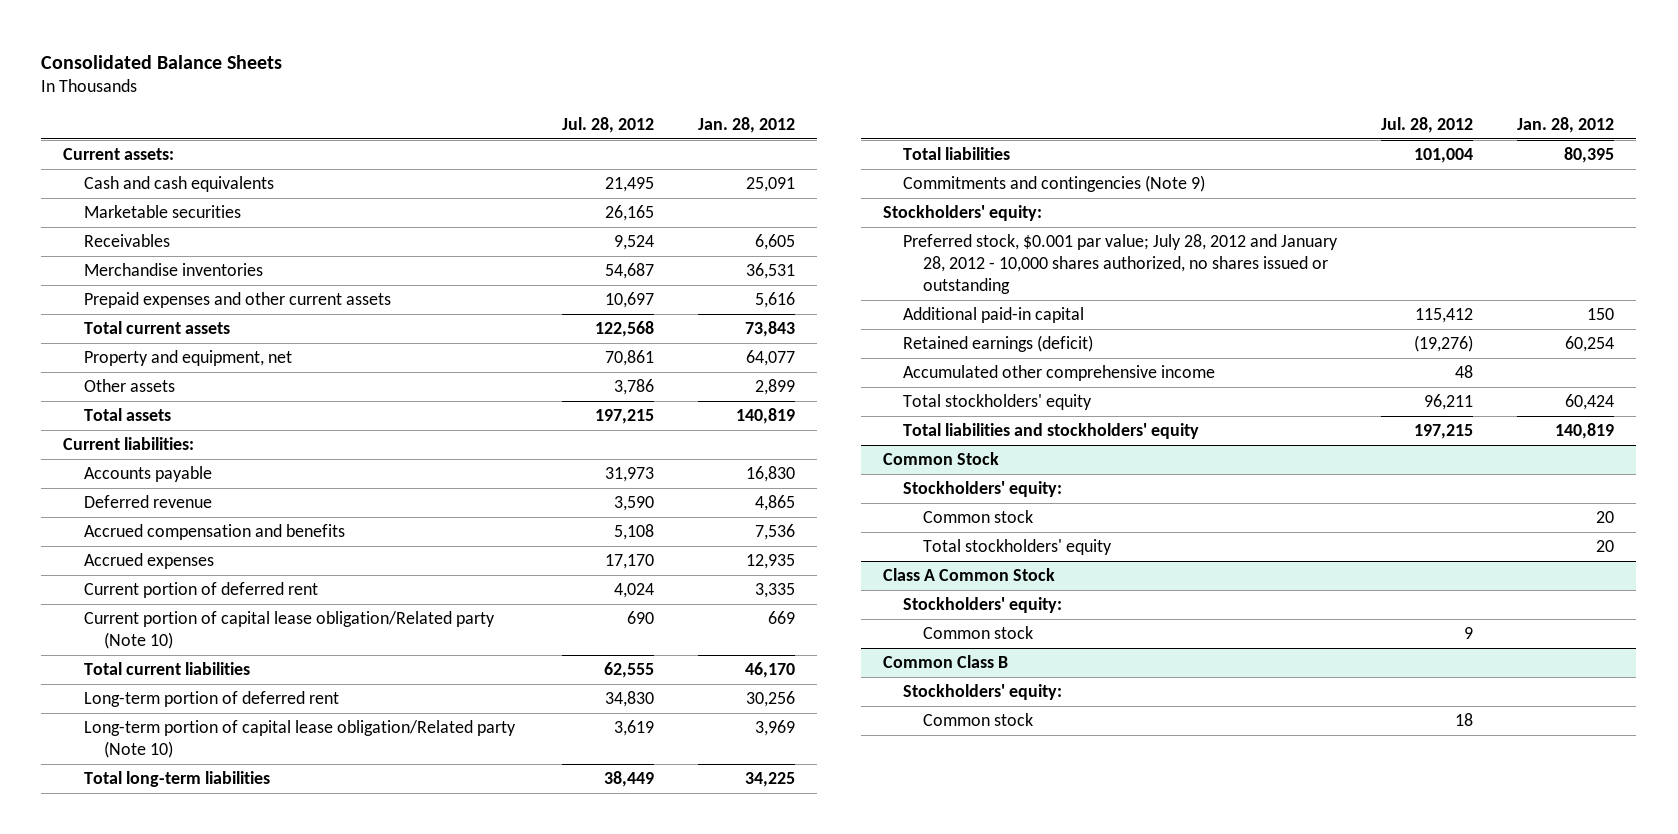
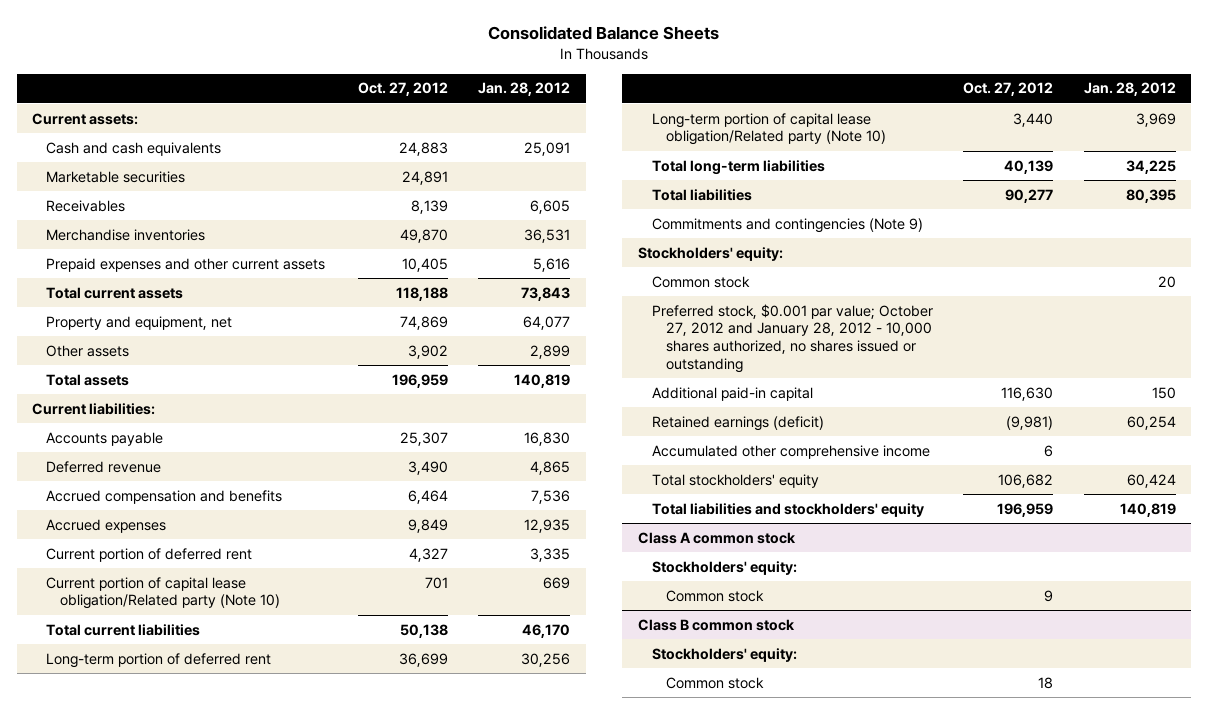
[561,117,654,134] Jul. 28, 2012 -> none
none -> [357,82,448,97] Oct. 27, 2012
none -> [651,275,750,288] Common stock
[903,234,1339,295] Preferred stock, $0.001 par value; July 28, 2012 and January 28, 2012 - 10,000 shares authorized, no shares issued or outstanding -> [651,303,933,373] Preferred stock, $0.001 par value; October 27, 2012 and January 28, 2012 - 10,000 shares authorized, no shares issued or outstanding
[882,452,999,466] Common Stock -> none
[903,481,1063,498] Stockholders' equity: -> none
[923,510,1034,524] Common stock -> none
[923,539,1113,556] Total stockholders' equity -> none
[882,568,1055,582] Class A Common Stock -> [637,531,796,544] Class A common stock
[882,655,1008,669] Common Class B -> [637,618,795,631] Class B common stock

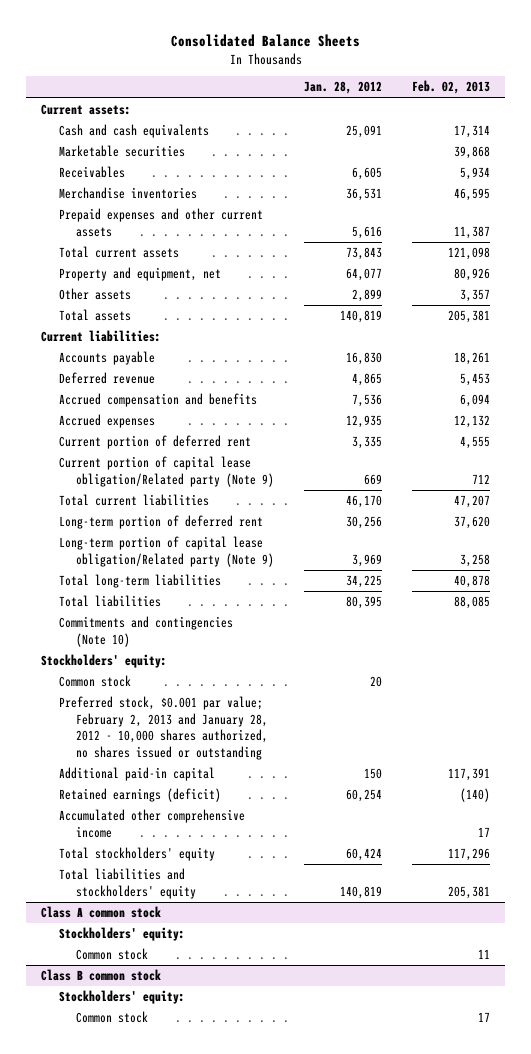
[357,82,448,97] Oct. 27, 2012 -> none
none -> [411,80,490,95] Feb. 02, 2013
[46,576,281,610] Current portion of capital lease obligation/Related party (Note 10) -> [58,456,275,487] Current portion of capital lease obligation/Related party (Note 9)
[651,112,886,146] Long-term portion of capital lease obligation/Related party (Note 10) -> [58,536,275,567] Long-term portion of capital lease obligation/Related party (Note 9)
[651,217,923,233] Commitments and contingencies (Note 9) -> [58,616,233,647] Commitments and contingencies (Note 10)
[651,303,933,373] Preferred stock, $0.001 par value; October 27, 2012 and January 28, 2012 - 10,000 shares authorized, no shares issued or outstanding -> [58,696,269,760] Preferred stock, $0.001 par value; February 2, 2013 and January 28, 2012 - 10,000 shares authorized, no shares issued or outstanding

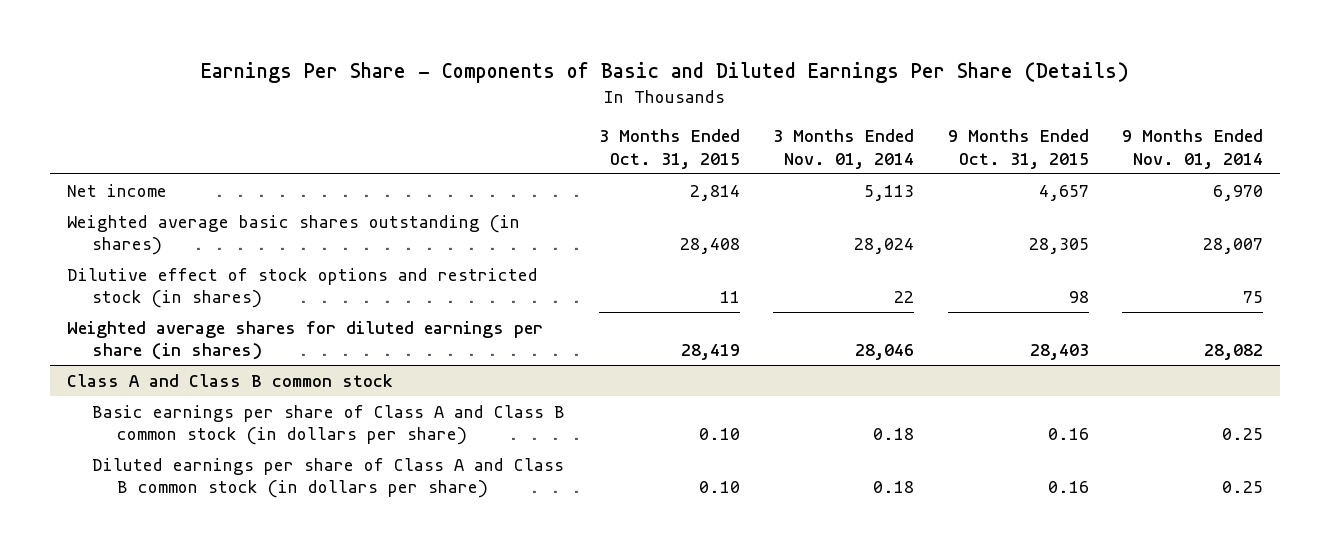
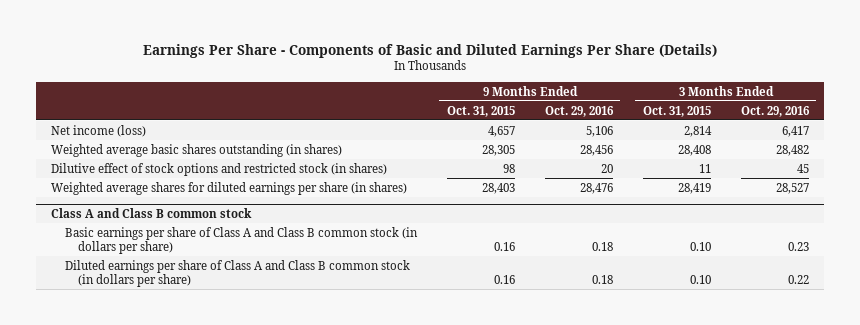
[773,129,915,169] 3 Months Ended Nov. 01, 2014 -> none
[1122,129,1264,169] 9 Months Ended Nov. 01, 2014 -> none
none -> [544,105,614,117] Oct. 29, 2016
none -> [740,105,810,117] Oct. 29, 2016
[67,183,168,197] Net income -> [51,124,147,137] Net income (loss)

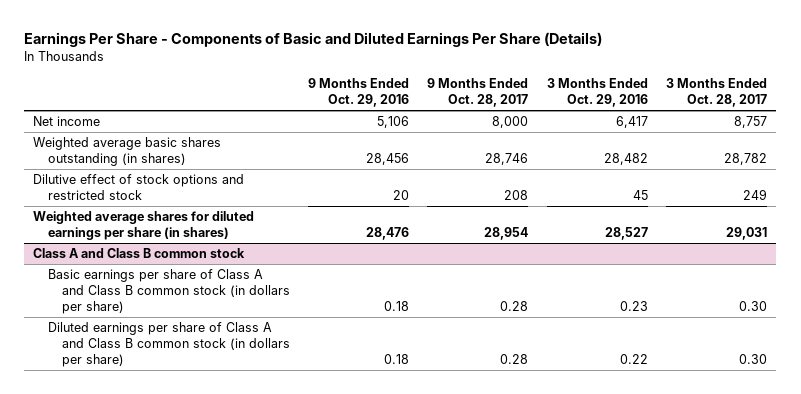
[446,105,515,117] Oct. 31, 2015 -> none
[642,105,711,117] Oct. 31, 2015 -> none
none -> [427,78,529,108] 9 Months Ended Oct. 28, 2017
none -> [666,78,768,108] 3 Months Ended Oct. 28, 2017
[51,124,147,137] Net income (loss) -> [33,116,101,127] Net income
[51,162,388,176] Dilutive effect of stock options and restricted stock (in shares) -> [33,174,245,201] Dilutive effect of stock options and restricted stock

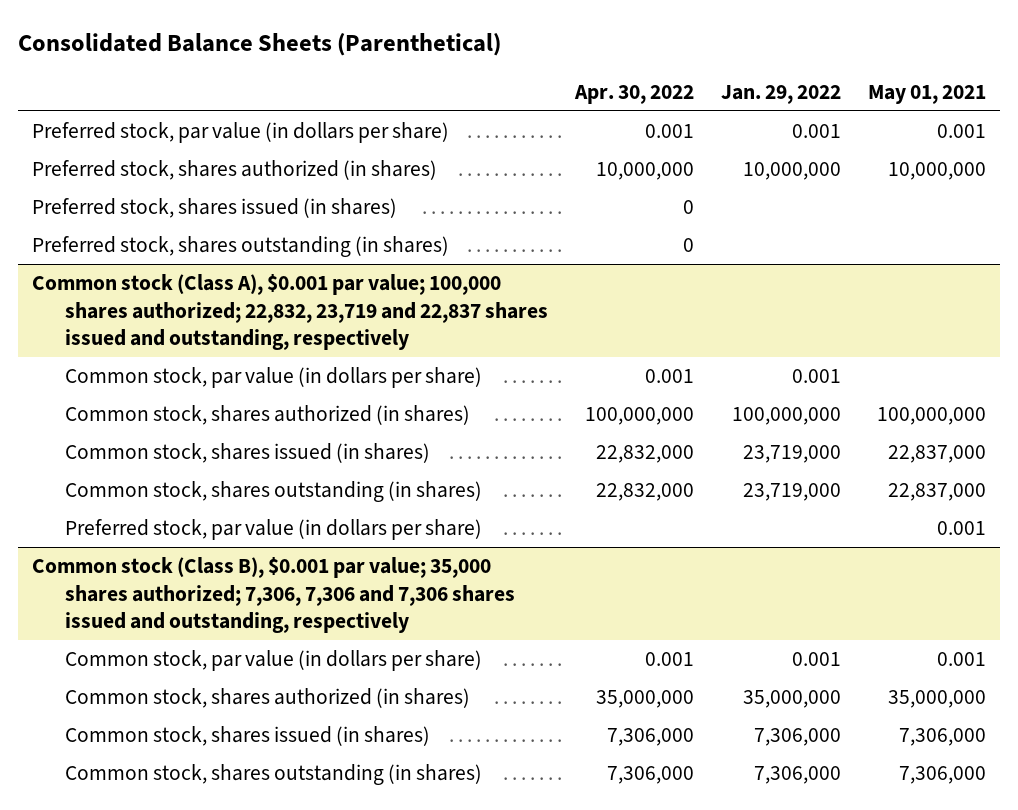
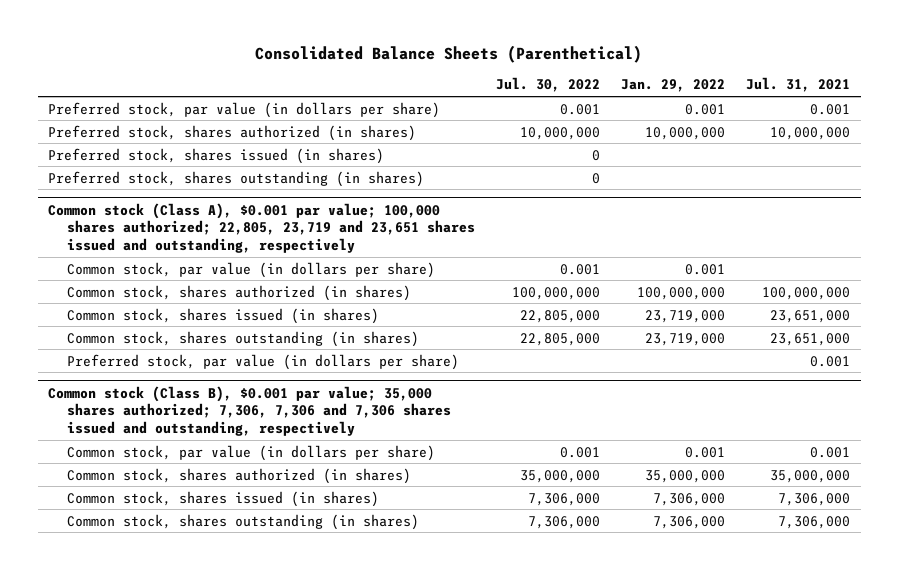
[574,84,695,104] Apr. 30, 2022 -> none
[868,84,987,104] May 01, 2021 -> none
none -> [495,77,600,93] Jul. 30, 2022
none -> [746,77,851,93] Jul. 31, 2021
[31,273,549,351] Common stock (Class A), $0.001 par value; 100,000 shares authorized; 22,832, 23,719 and 22,837 shares issued and outstanding, respectively -> [48,202,475,254] Common stock (Class A), $0.001 par value; 100,000 shares authorized; 22,805, 23,719 and 23,651 shares issued and outstanding, respectively

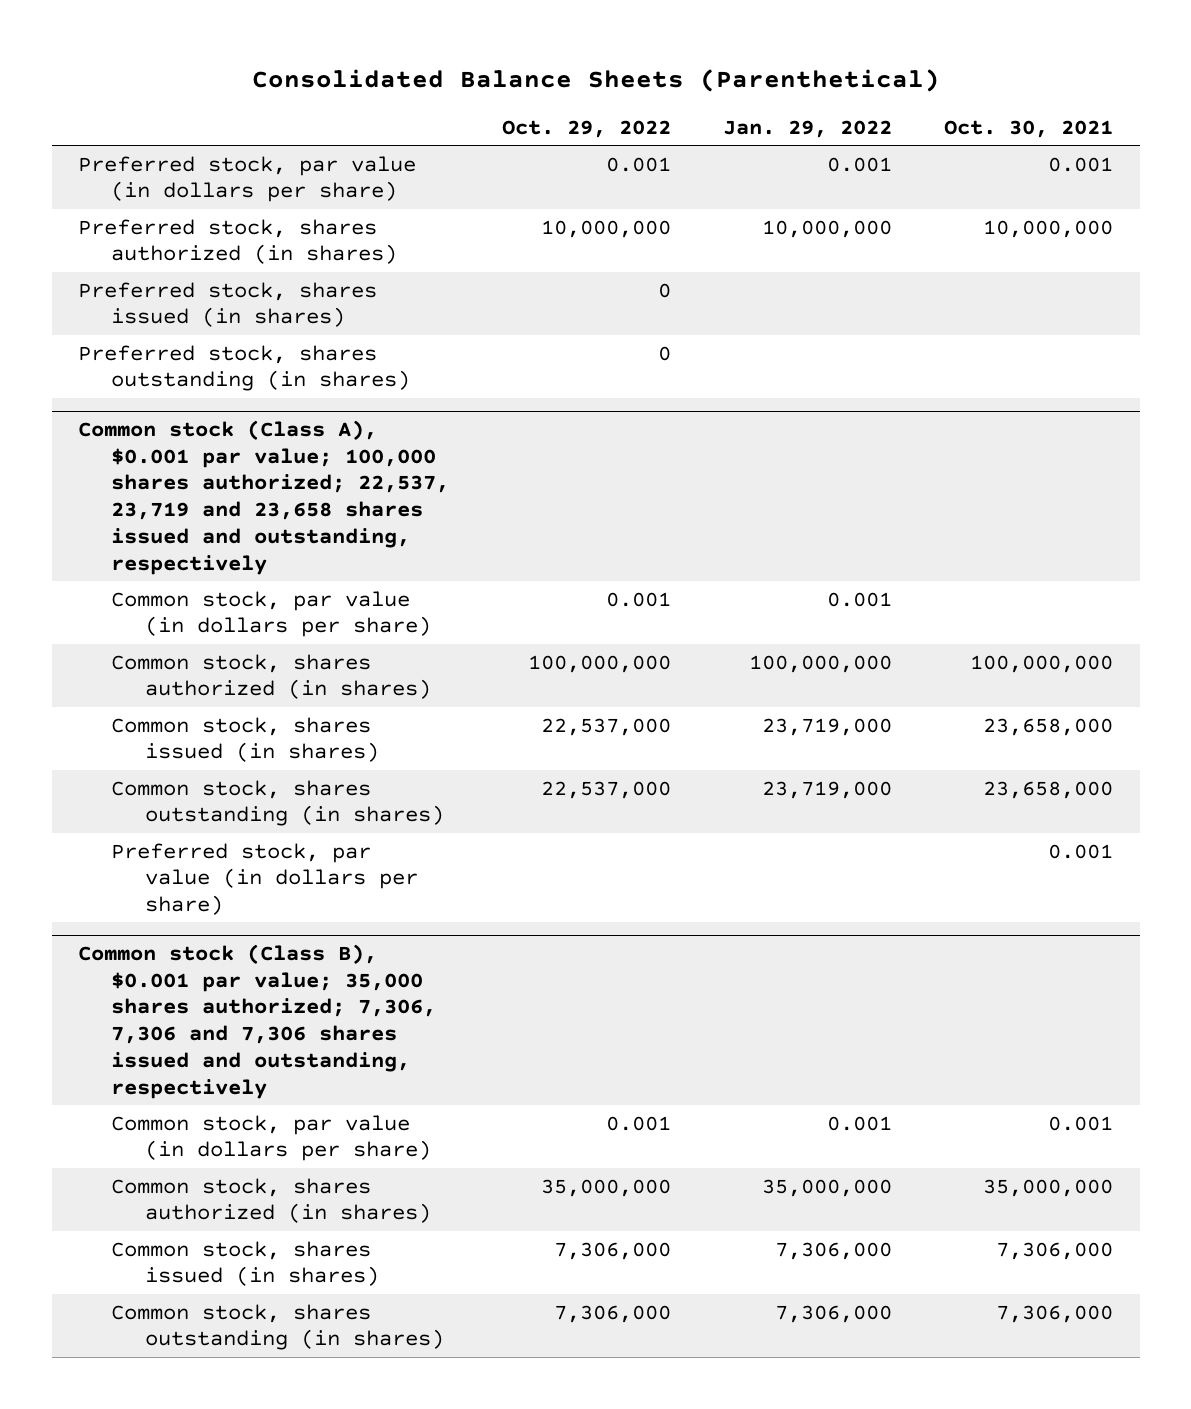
[495,77,600,93] Jul. 30, 2022 -> none
[746,77,851,93] Jul. 31, 2021 -> none
none -> [501,119,671,138] Oct. 29, 2022
none -> [944,119,1114,138] Oct. 30, 2021
[48,202,475,254] Common stock (Class A), $0.001 par value; 100,000 shares authorized; 22,805, 23,719 and 23,651 shares issued and outstanding, respectively -> [77,419,450,575] Common stock (Class A), $0.001 par value; 100,000 shares authorized; 22,537, 23,719 and 23,658 shares issued and outstanding, respectively

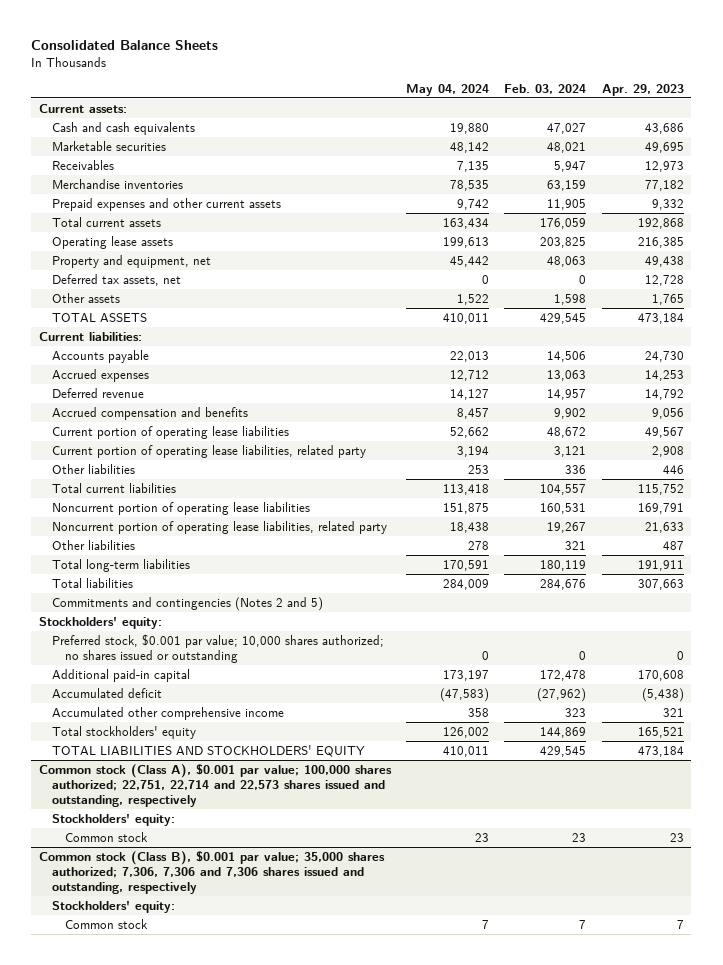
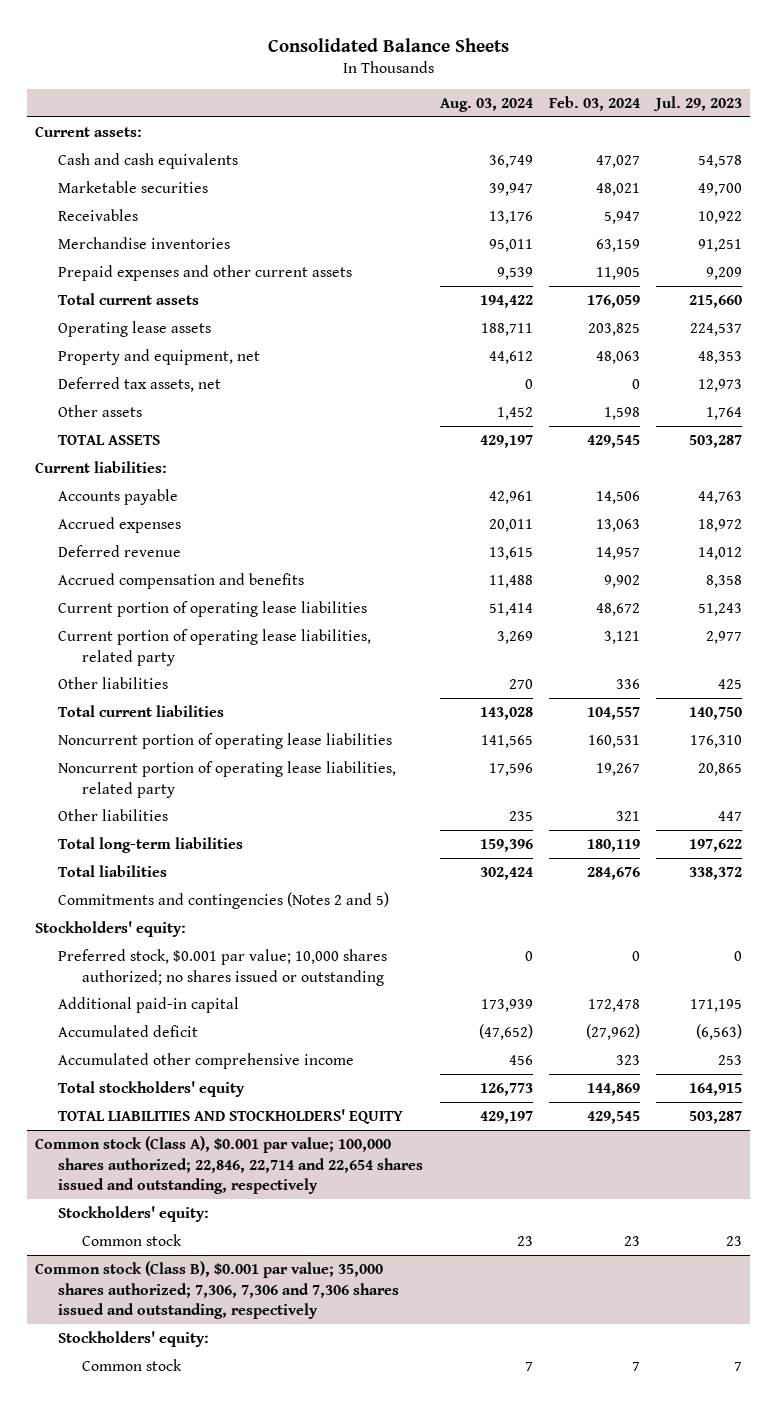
[406,83,490,96] May 04, 2024 -> none
[601,83,684,96] Apr. 29, 2023 -> none
none -> [439,98,533,113] Aug. 03, 2024
none -> [653,96,743,112] Jul. 29, 2023
[38,763,392,808] Common stock (Class A), $0.001 par value; 100,000 shares authorized; 22,751, 22,714 and 22,573 shares issued and outstanding, respectively -> [35,1135,424,1195] Common stock (Class A), $0.001 par value; 100,000 shares authorized; 22,846, 22,714 and 22,654 shares issued and outstanding, respectively

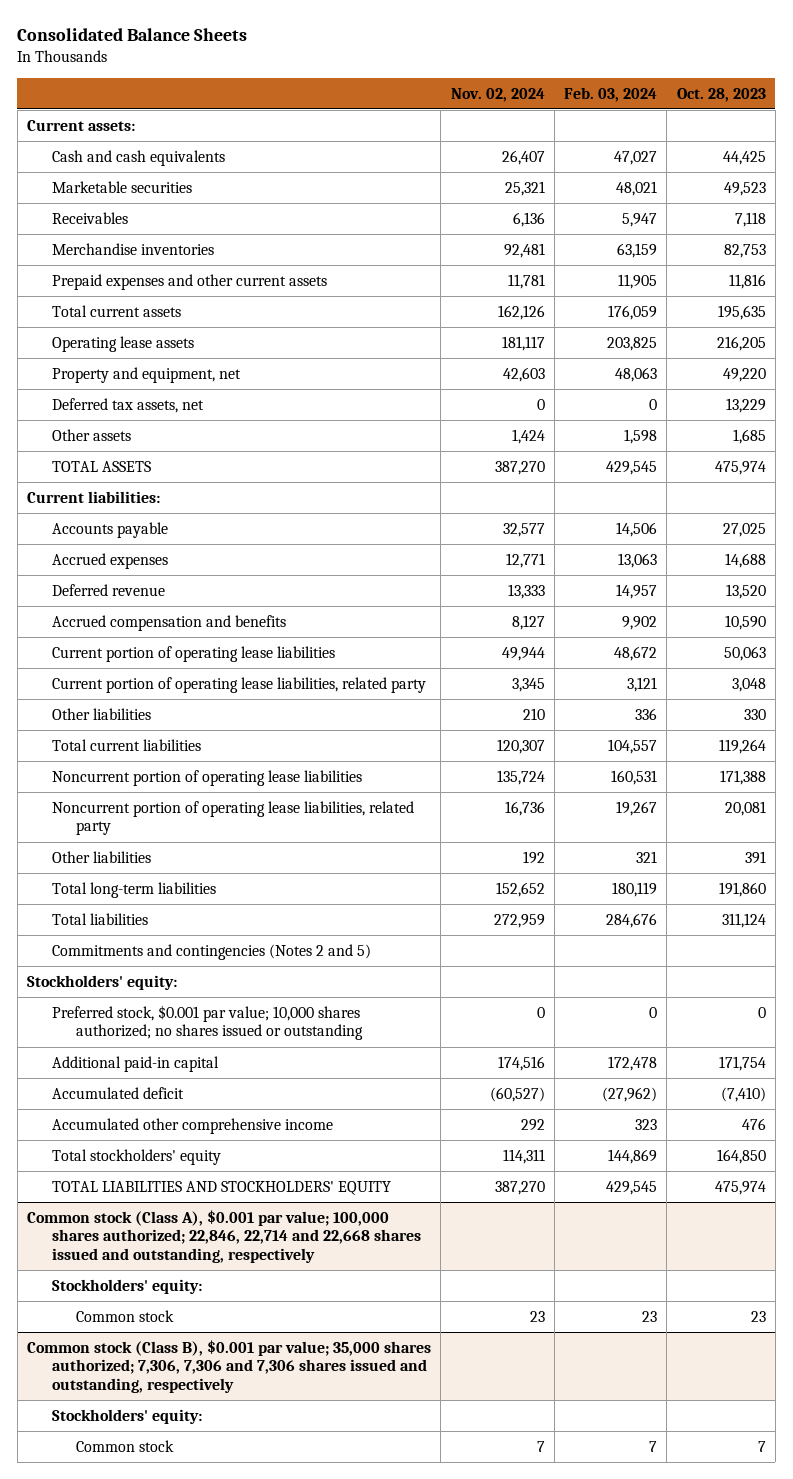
[439,98,533,113] Aug. 03, 2024 -> none
[653,96,743,112] Jul. 29, 2023 -> none
none -> [450,87,545,102] Nov. 02, 2024
none -> [676,87,766,102] Oct. 28, 2023
[35,1135,424,1195] Common stock (Class A), $0.001 par value; 100,000 shares authorized; 22,846, 22,714 and 22,654 shares issued and outstanding, respectively -> [26,1209,421,1263] Common stock (Class A), $0.001 par value; 100,000 shares authorized; 22,846, 22,714 and 22,668 shares issued and outstanding, respectively

